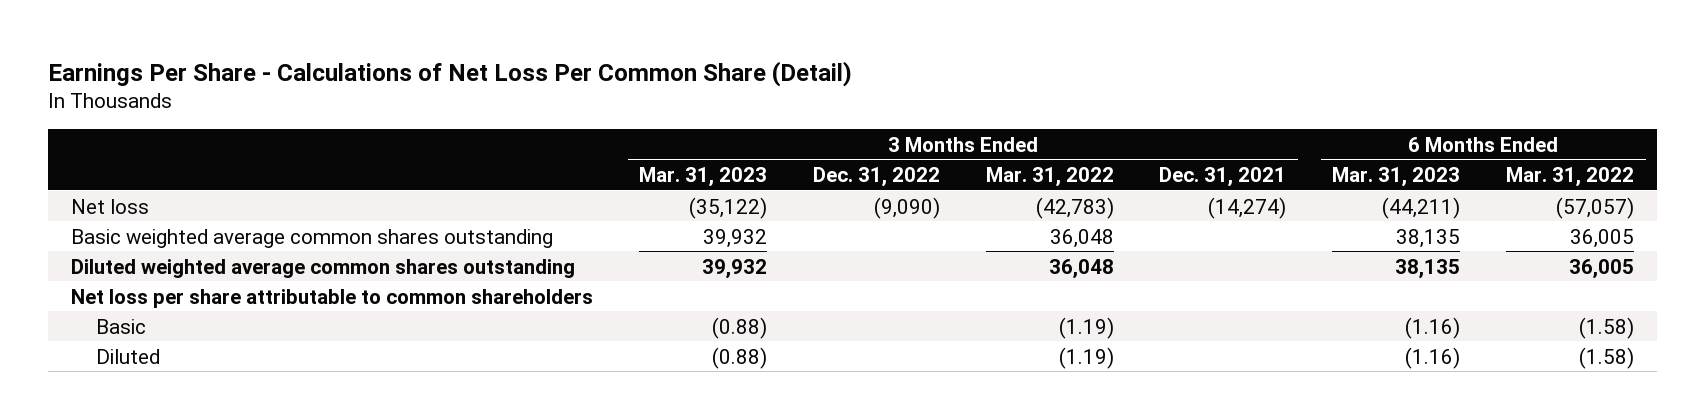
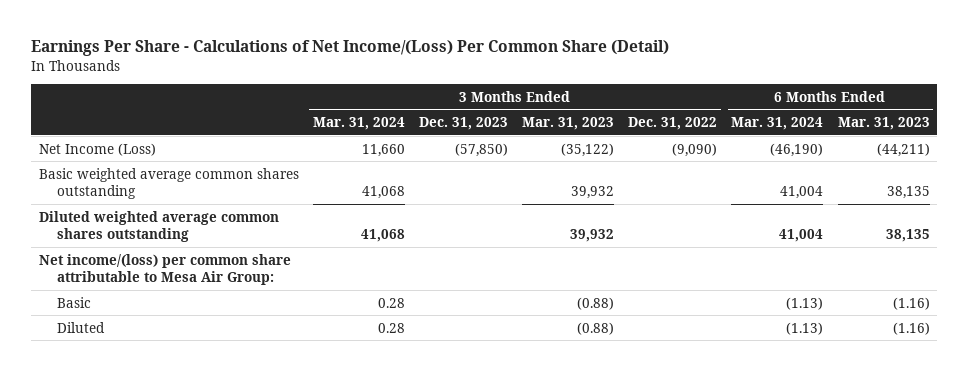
[48,60,853,87] Earnings Per Share - Calculations of Net Loss Per Common Share (Detail) -> [31,40,670,57] Earnings Per Share - Calculations of Net Income/(Loss) Per Common Share (Detail)
[985,167,1114,188] Mar. 31, 2022 -> none
[1159,167,1287,188] Dec. 31, 2021 -> none
[1506,167,1635,188] Mar. 31, 2022 -> none
none -> [312,117,405,131] Mar. 31, 2024
none -> [418,117,508,131] Dec. 31, 2023
none -> [731,117,824,131] Mar. 31, 2024
[71,198,150,214] Net loss -> [38,142,156,156] Net Income (Loss)
[71,288,594,308] Net loss per share attributable to common shareholders -> [38,253,291,285] Net income/(loss) per common share attributable to Mesa Air Group:

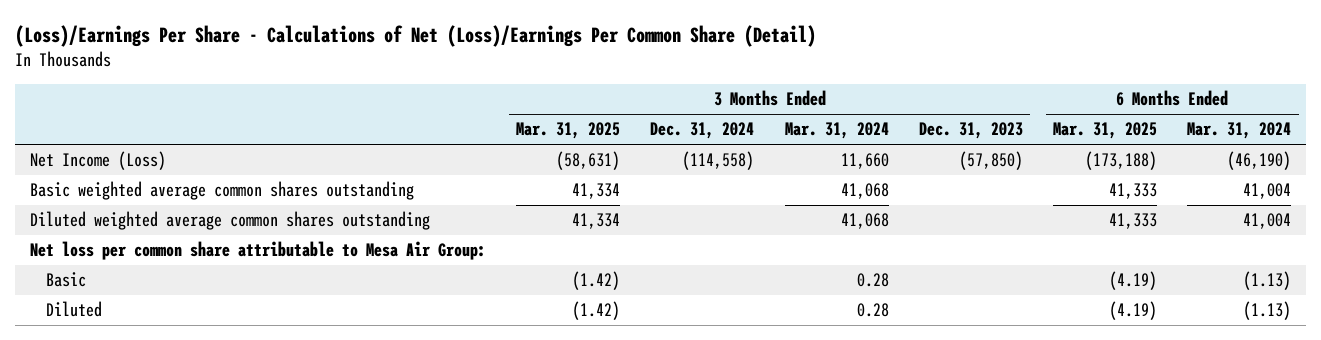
[31,40,670,57] Earnings Per Share - Calculations of Net Income/(Loss) Per Common Share (Detail) -> [14,25,816,48] (Loss)/Earnings Per Share - Calculations of Net (Loss)/Earnings Per Common Share (Detail)
[522,117,615,131] Mar. 31, 2023 -> none
[628,117,718,131] Dec. 31, 2022 -> none
[837,117,930,131] Mar. 31, 2023 -> none
none -> [516,122,621,140] Mar. 31, 2025
none -> [650,122,755,140] Dec. 31, 2024
none -> [1053,122,1158,140] Mar. 31, 2025
[38,253,291,285] Net income/(loss) per common share attributable to Mesa Air Group: -> [29,241,486,261] Net loss per common share attributable to Mesa Air Group:

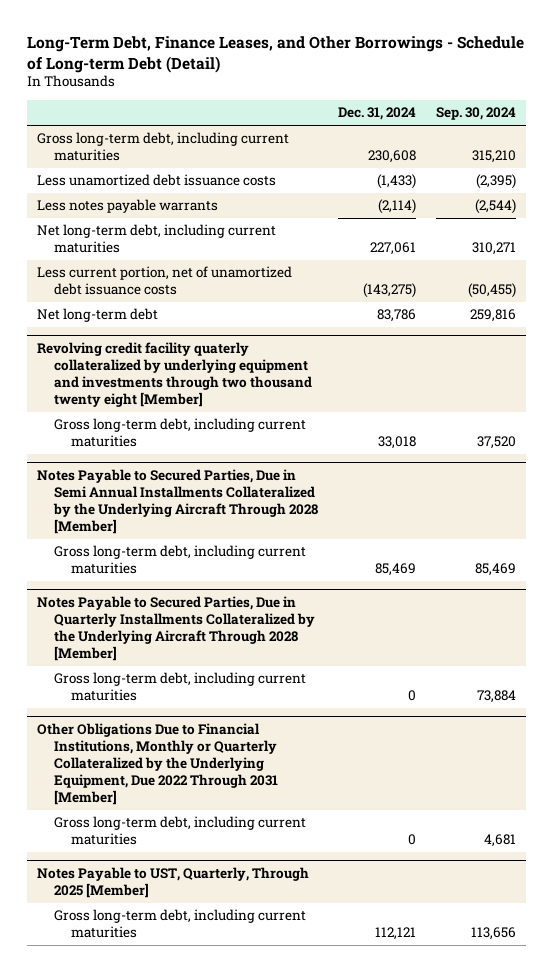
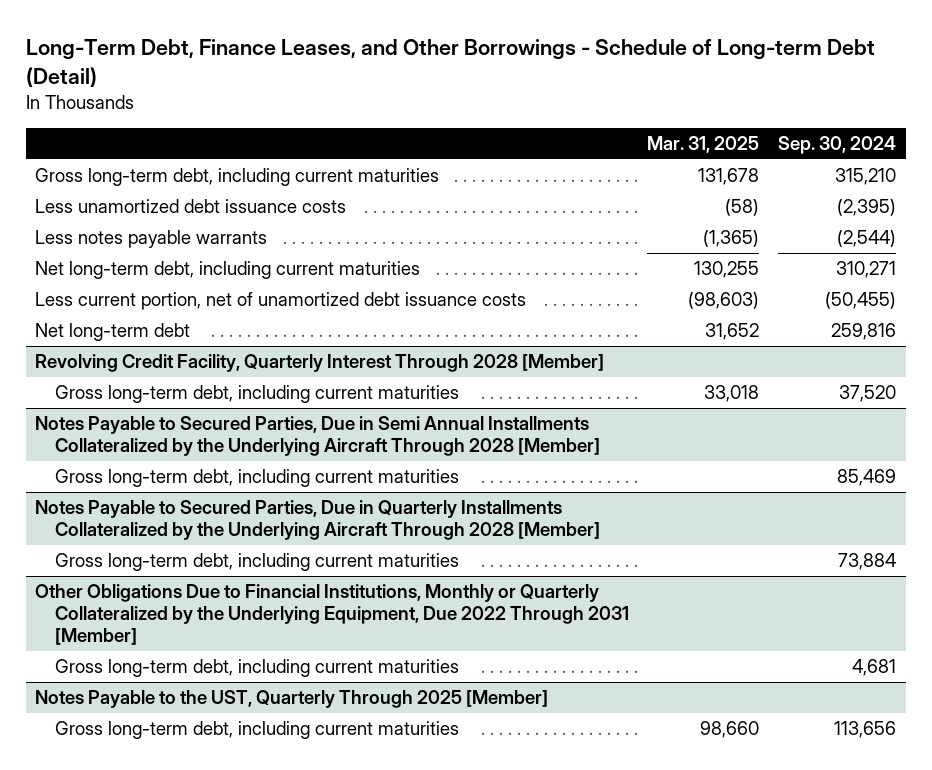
[338,107,417,121] Dec. 31, 2024 -> none
none -> [647,136,760,154] Mar. 31, 2025
[37,341,313,408] Revolving credit facility quaterly collateralized by underlying equipment and investments through two thousand twenty eight [Member] -> [35,354,605,373] Revolving Credit Facility, Quarterly Interest Through 2028 [Member]
[37,866,310,899] Notes Payable to UST, Quarterly, Through 2025 [Member] -> [35,690,549,709] Notes Payable to the UST, Quarterly Through 2025 [Member]

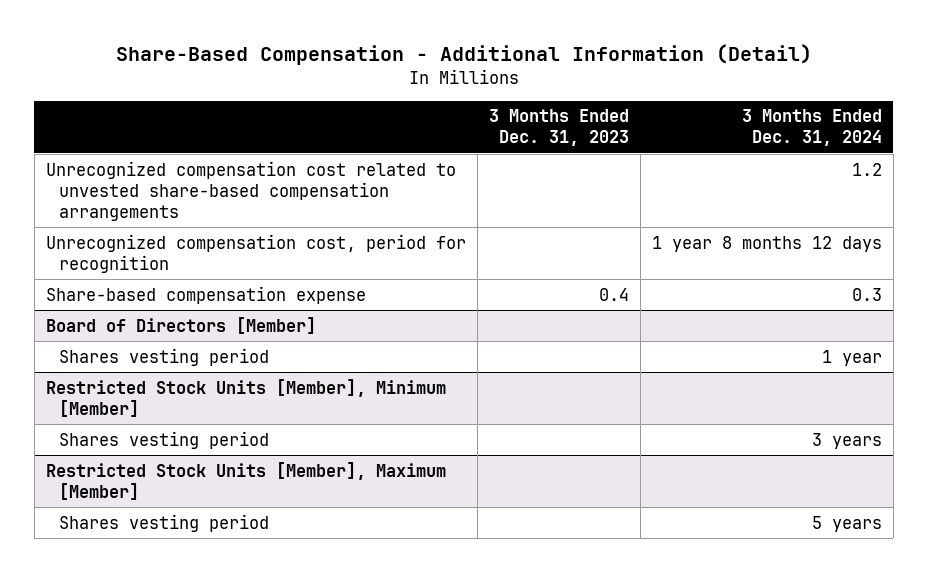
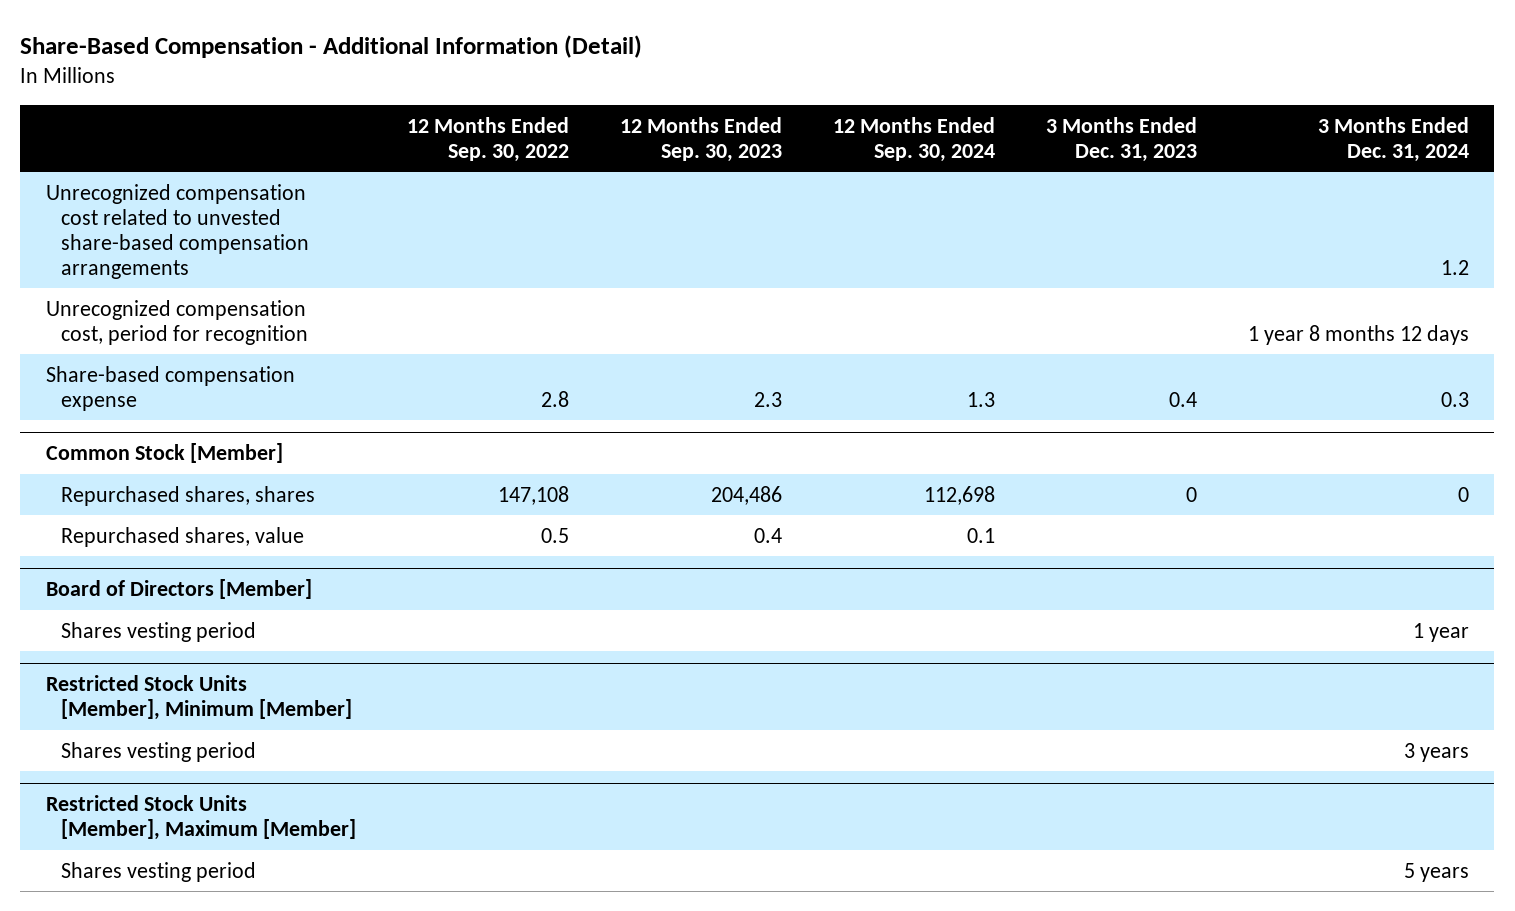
none -> [407,116,570,162] 12 Months Ended Sep. 30, 2022
none -> [620,116,783,162] 12 Months Ended Sep. 30, 2023
none -> [833,116,996,162] 12 Months Ended Sep. 30, 2024
none -> [45,443,283,464] Common Stock [Member]
none -> [61,485,316,506] Repurchased shares, shares
none -> [61,526,305,547] Repurchased shares, value

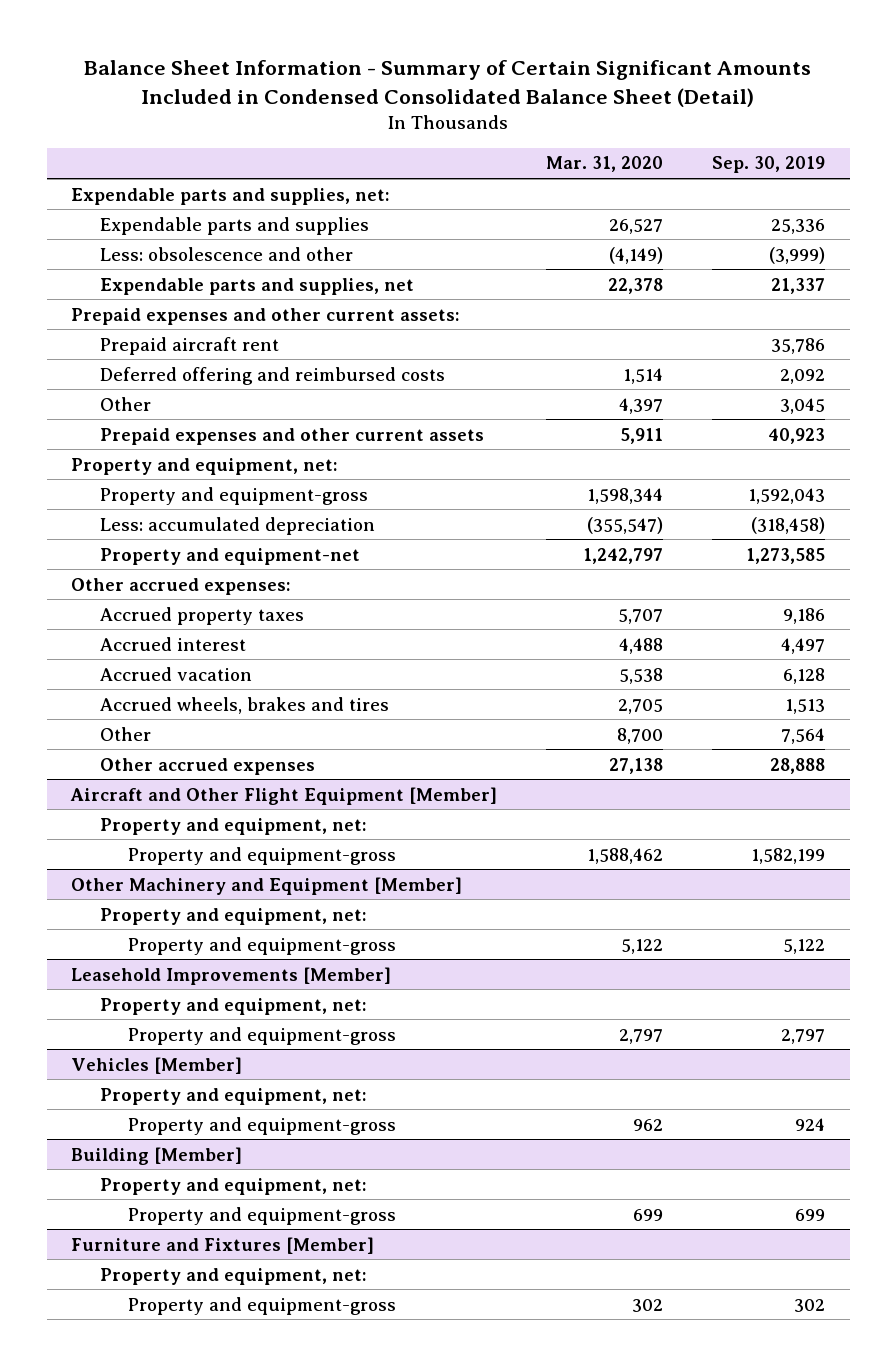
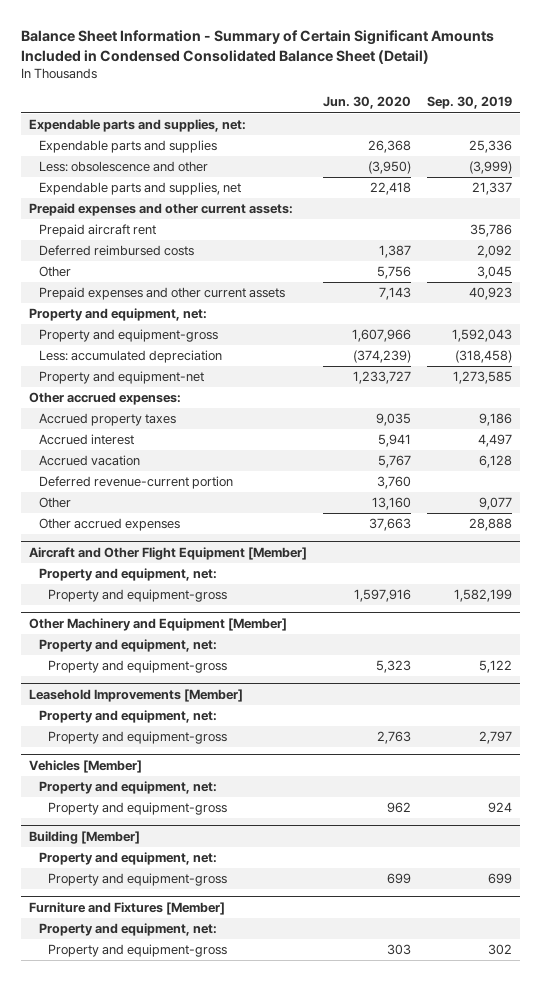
[546,156,664,173] Mar. 31, 2020 -> none
none -> [322,96,411,110] Jun. 30, 2020
[99,366,445,385] Deferred offering and reimbursed costs -> [38,245,194,257] Deferred reimbursed costs
[99,696,389,714] Accrued wheels, brakes and tires -> none
none -> [38,476,233,490] Deferred revenue-current portion
[781,727,826,744] 7,564 -> [478,497,512,511] 9,077

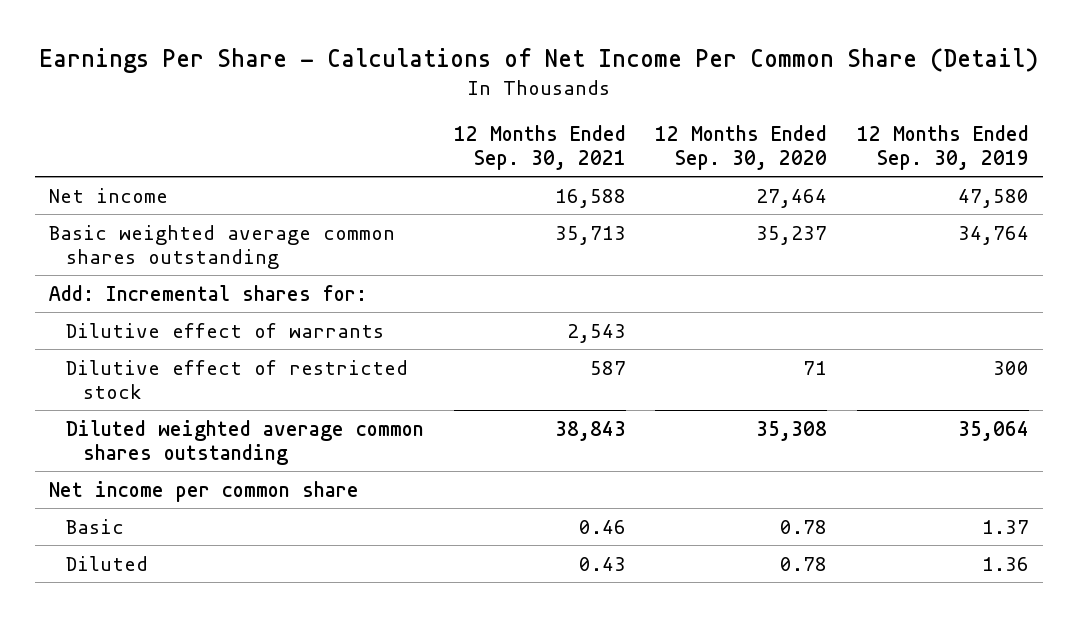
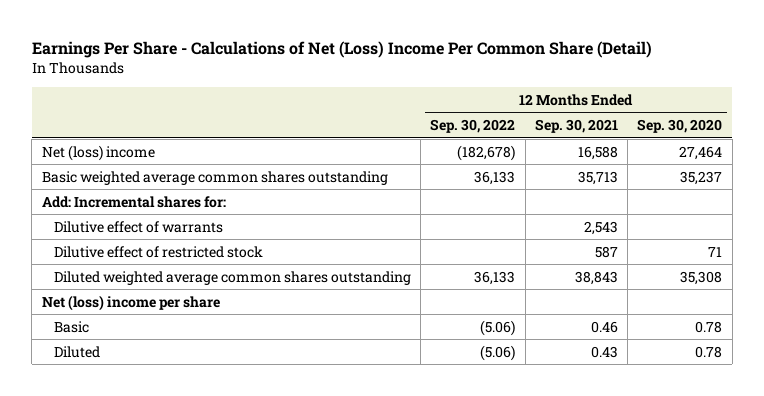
[38,47,1038,73] Earnings Per Share - Calculations of Net Income Per Common Share (Detail) -> [31,40,652,58] Earnings Per Share - Calculations of Net (Loss) Income Per Common Share (Detail)
[856,125,1029,171] 12 Months Ended Sep. 30, 2019 -> none
none -> [430,119,516,134] Sep. 30, 2022
[49,187,169,203] Net income -> [41,144,155,161] Net (loss) income
[49,480,360,502] Net income per common share -> [41,294,220,311] Net (loss) income per share

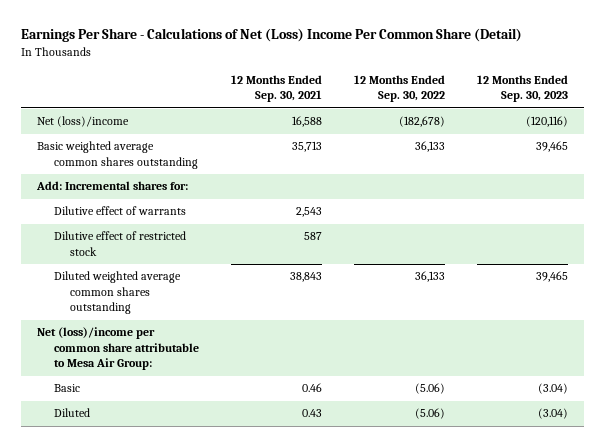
[637,119,723,134] Sep. 30, 2020 -> none
none -> [476,74,568,103] 12 Months Ended Sep. 30, 2023
[41,144,155,161] Net (loss) income -> [36,116,129,128] Net (loss)/income
[41,294,220,311] Net (loss) income per share -> [36,327,199,371] Net (loss)/income per common share attributable to Mesa Air Group:

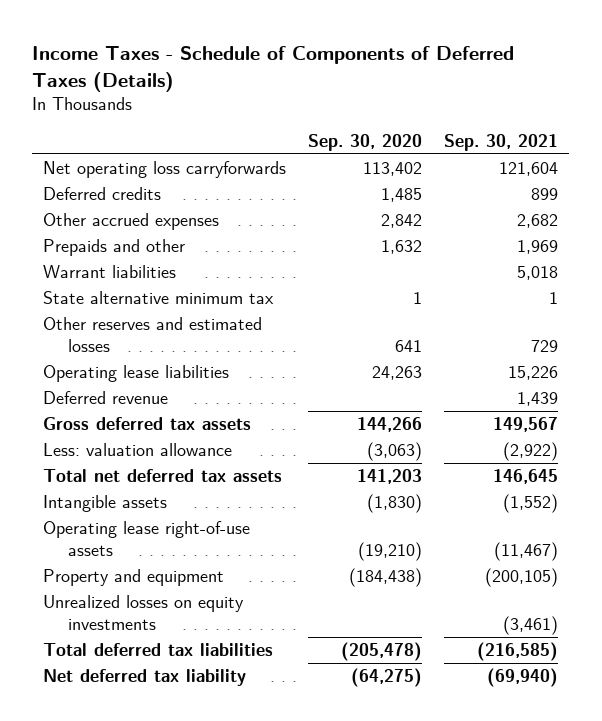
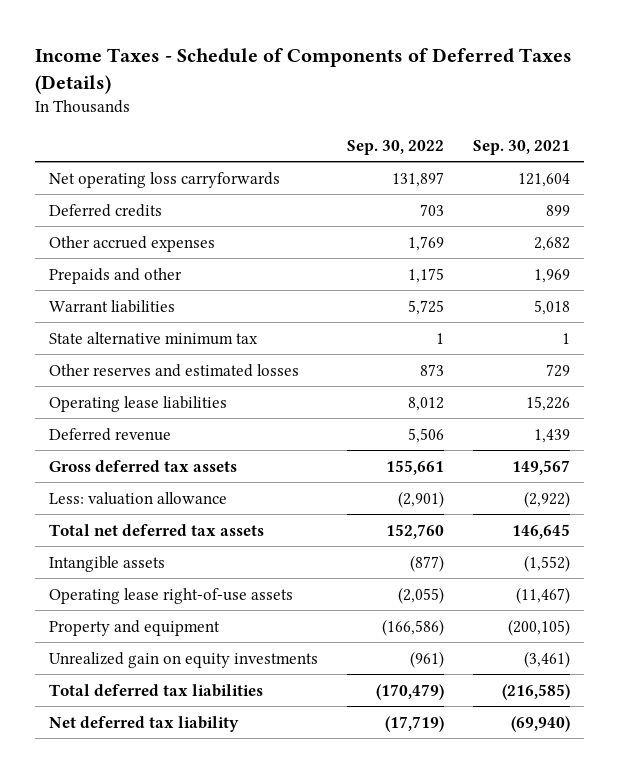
[308,133,423,151] Sep. 30, 2020 -> none
none -> [347,139,445,155] Sep. 30, 2022
[43,595,245,630] Unrealized losses on equity investments -> [49,651,319,668] Unrealized gain on equity investments

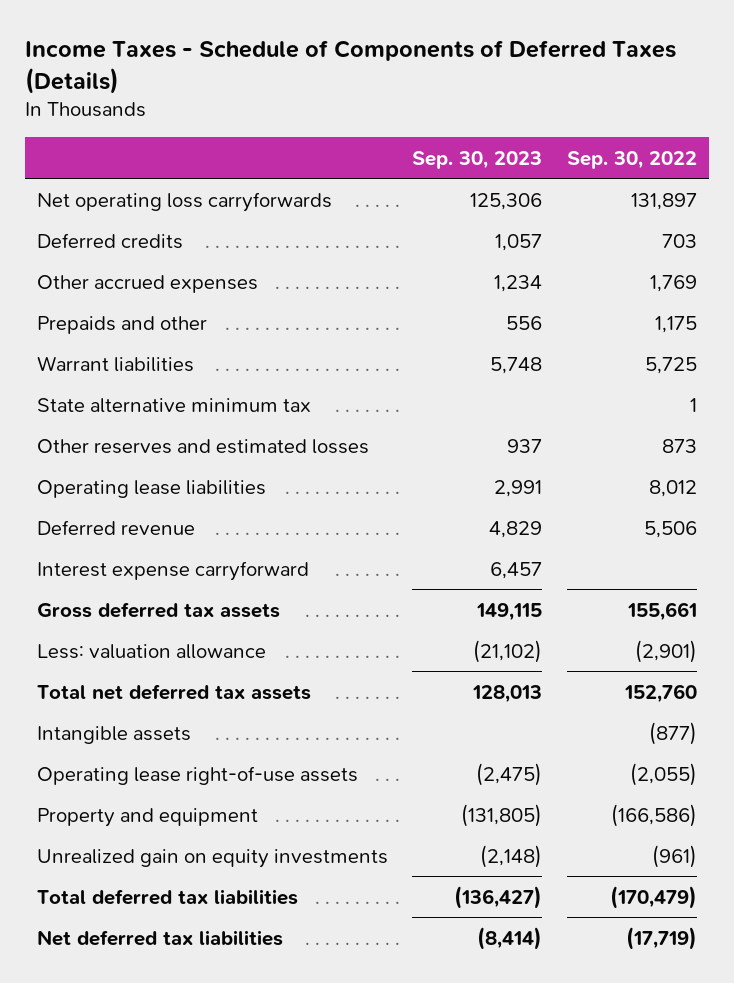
[472,139,570,155] Sep. 30, 2021 -> none
none -> [412,150,543,169] Sep. 30, 2023
none -> [36,560,309,581] Interest expense carryforward
[49,715,240,732] Net deferred tax liability -> [36,929,283,946] Net deferred tax liabilities

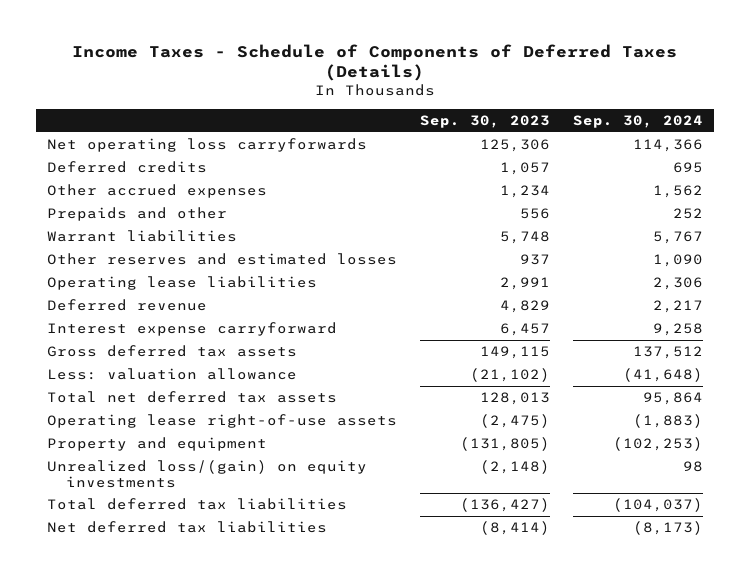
[566,150,697,169] Sep. 30, 2022 -> none
none -> [572,114,703,128] Sep. 30, 2024
[36,397,311,413] State alternative minimum tax -> none
[36,725,191,744] Intangible assets -> none
[36,848,388,868] Unrealized gain on equity investments -> [47,460,368,488] Unrealized loss/(gain) on equity investments

